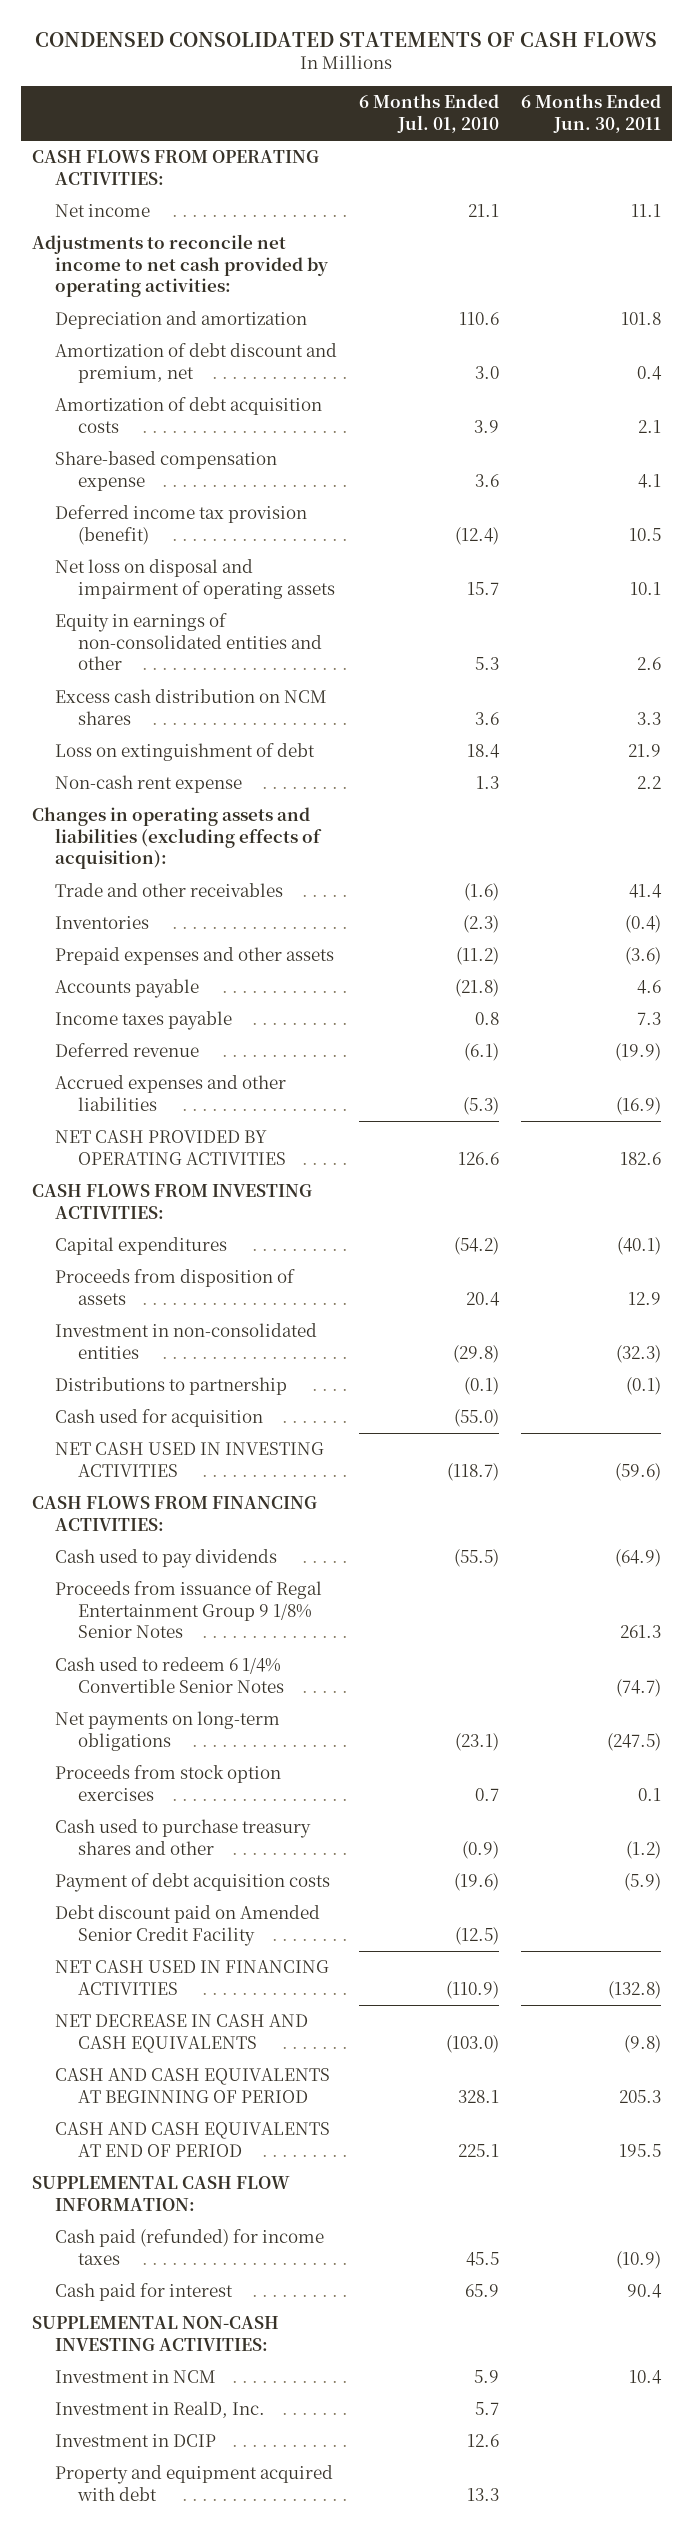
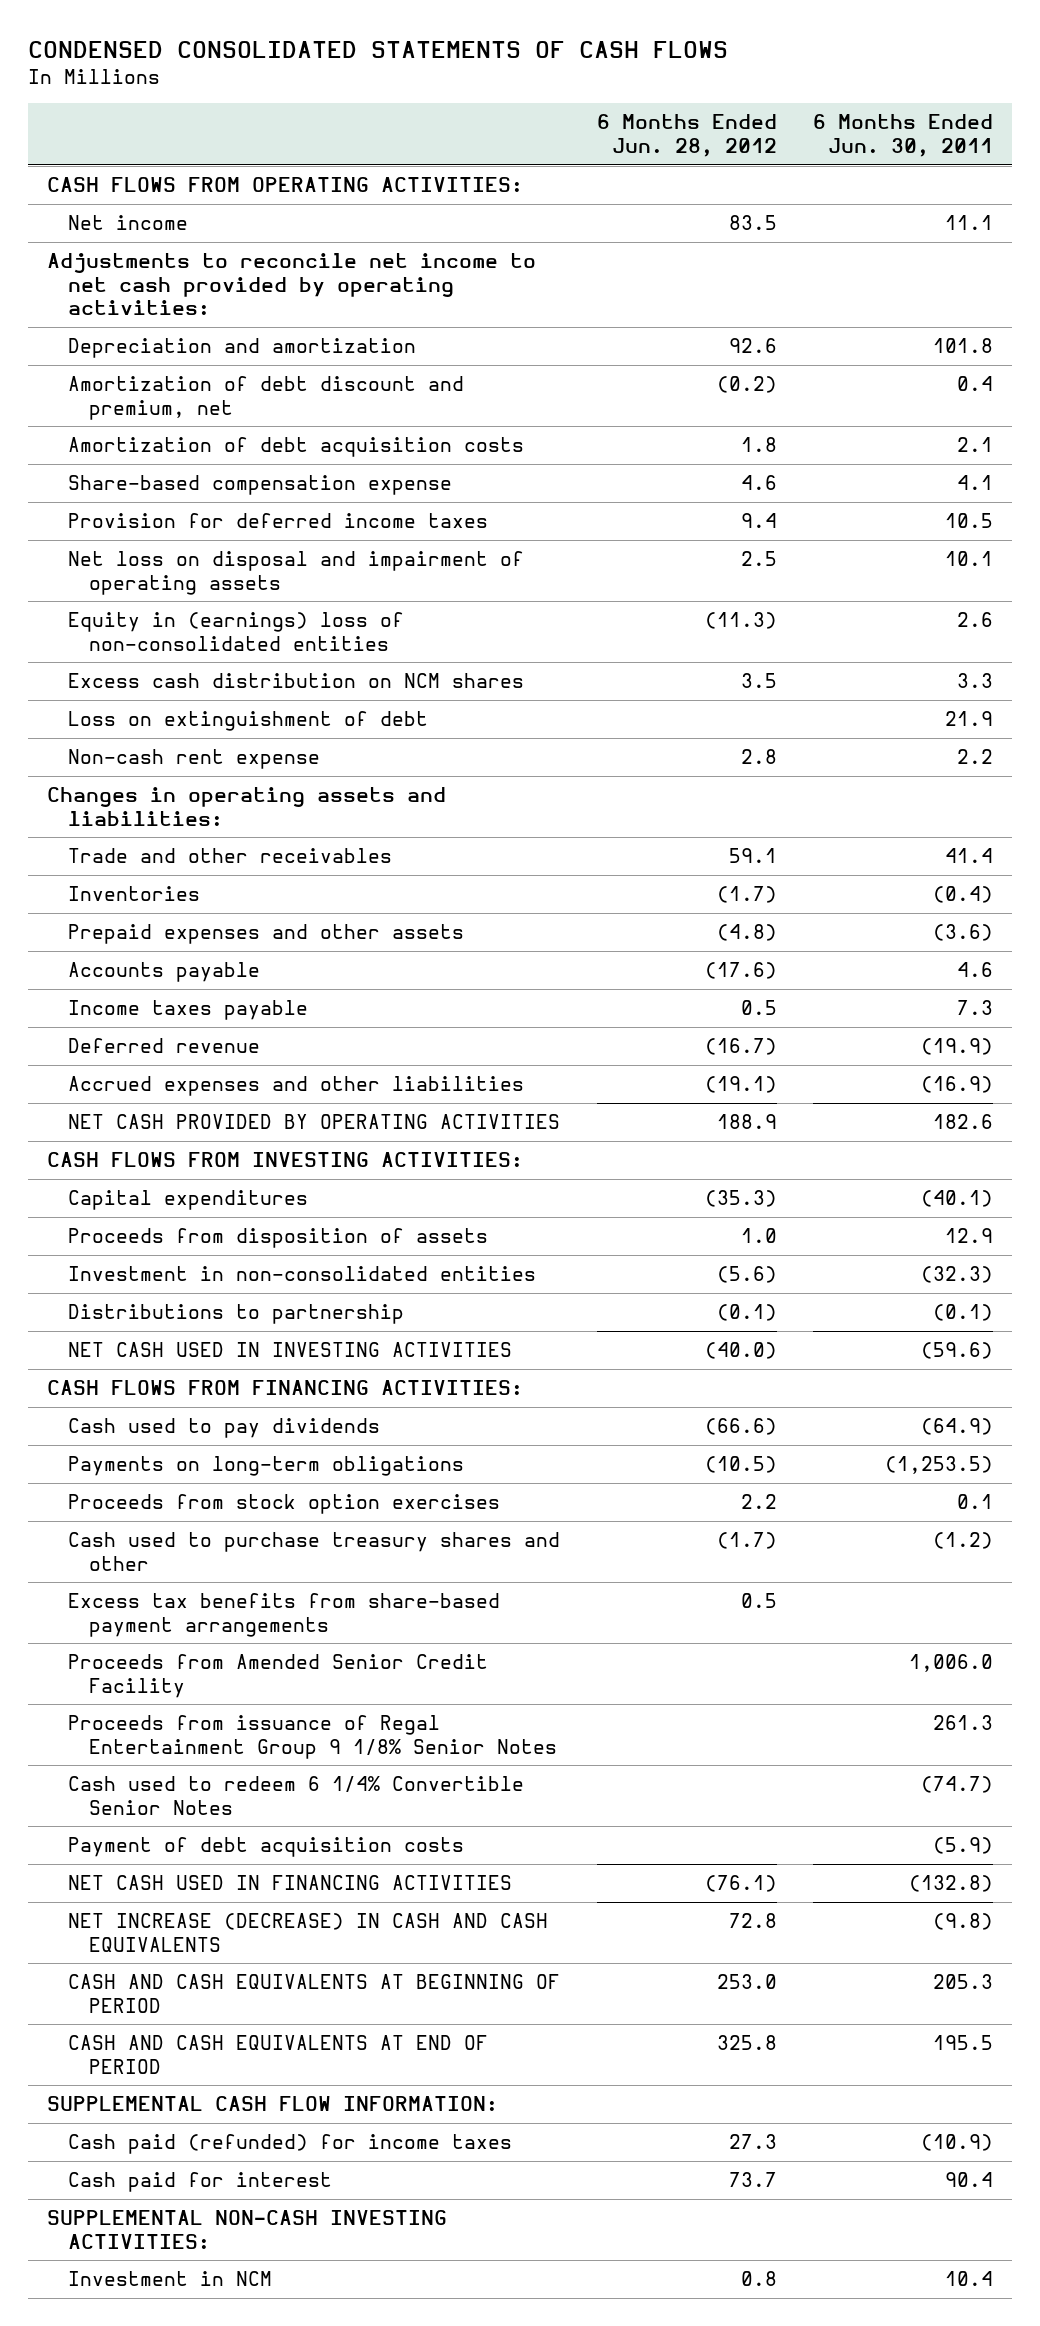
[358,94,499,133] 6 Months Ended Jul. 01, 2010 -> none
none -> [596,114,777,158] 6 Months Ended Jun. 28, 2012
[54,505,307,545] Deferred income tax provision (benefit) -> [67,513,488,529] Provision for deferred income taxes
[54,613,322,671] Equity in earnings of non-consolidated entities and other -> [67,612,404,651] Equity in (earnings) loss of non-consolidated entities
[31,807,322,870] Changes in operating assets and liabilities (excluding effects of acquisition): -> [46,787,446,826] Changes in operating assets and liabilities:
[54,1409,263,1428] Cash used for acquisition -> none
[54,1711,280,1751] Net payments on long-term obligations -> [67,1456,464,1477] Payments on long-term obligations
[606,1732,661,1751] (247.5) -> [885,1456,994,1475] (1,253.5)
none -> [67,1593,500,1637] Excess tax benefits from share-based payment arrangements
none -> [67,1654,488,1698] Proceeds from Amended Senior Credit Facility
[54,1581,322,1639] Proceeds from issuance of Regal Entertainment Group 9 1/8% Senior Notes -> [67,1715,557,1759] Proceeds from issuance of Regal Entertainment Group 9 1/8% Senior Notes
[54,1657,284,1693] Cash used to redeem 6 1/4% Convertible Senior Notes -> [67,1776,524,1815] Cash used to redeem 6 1/4% Convertible Senior Notes
[54,1905,320,1946] Debt discount paid on Amended Senior Credit Facility -> none
[54,2014,308,2053] NET DECREASE IN CASH AND CASH EQUIVALENTS -> [67,1913,548,1952] NET INCREASE (DECREASE) IN CASH AND CASH EQUIVALENTS
[54,2401,265,2419] Investment in RealD, Inc. -> none
[54,2434,216,2448] Investment in DCIP -> none
[54,2465,333,2501] Property and equipment acquired with debt -> none

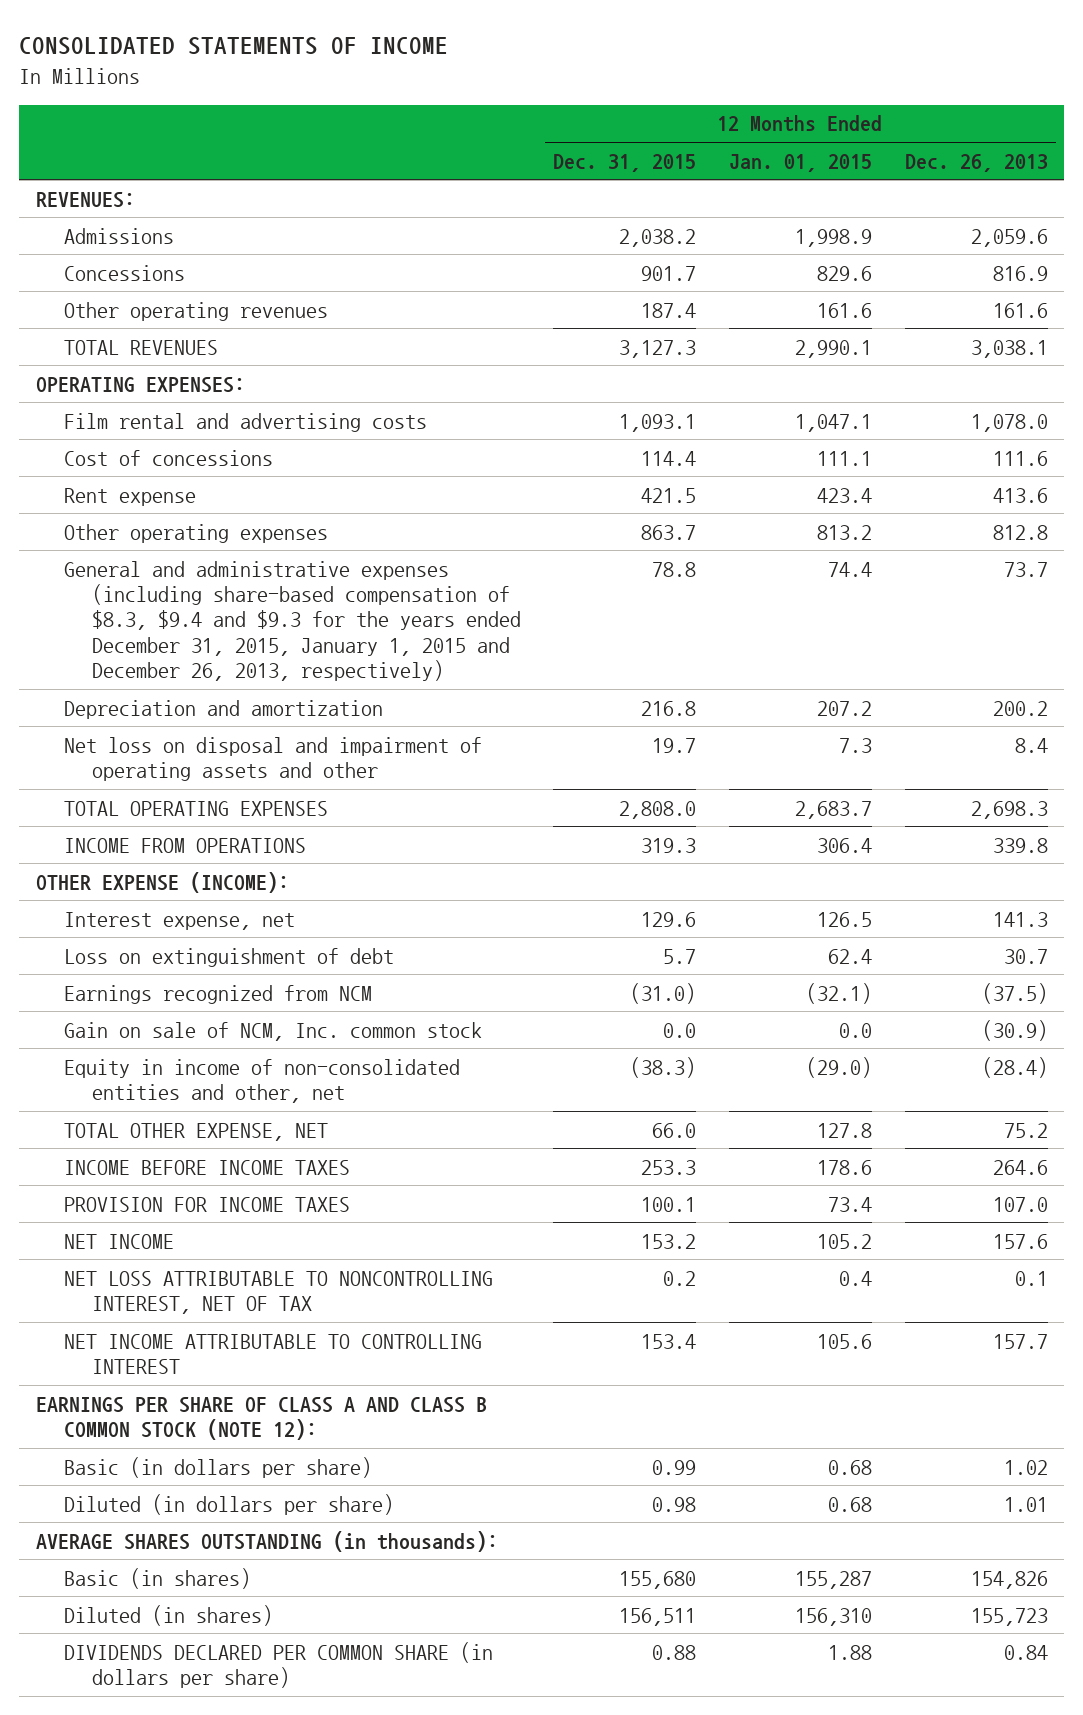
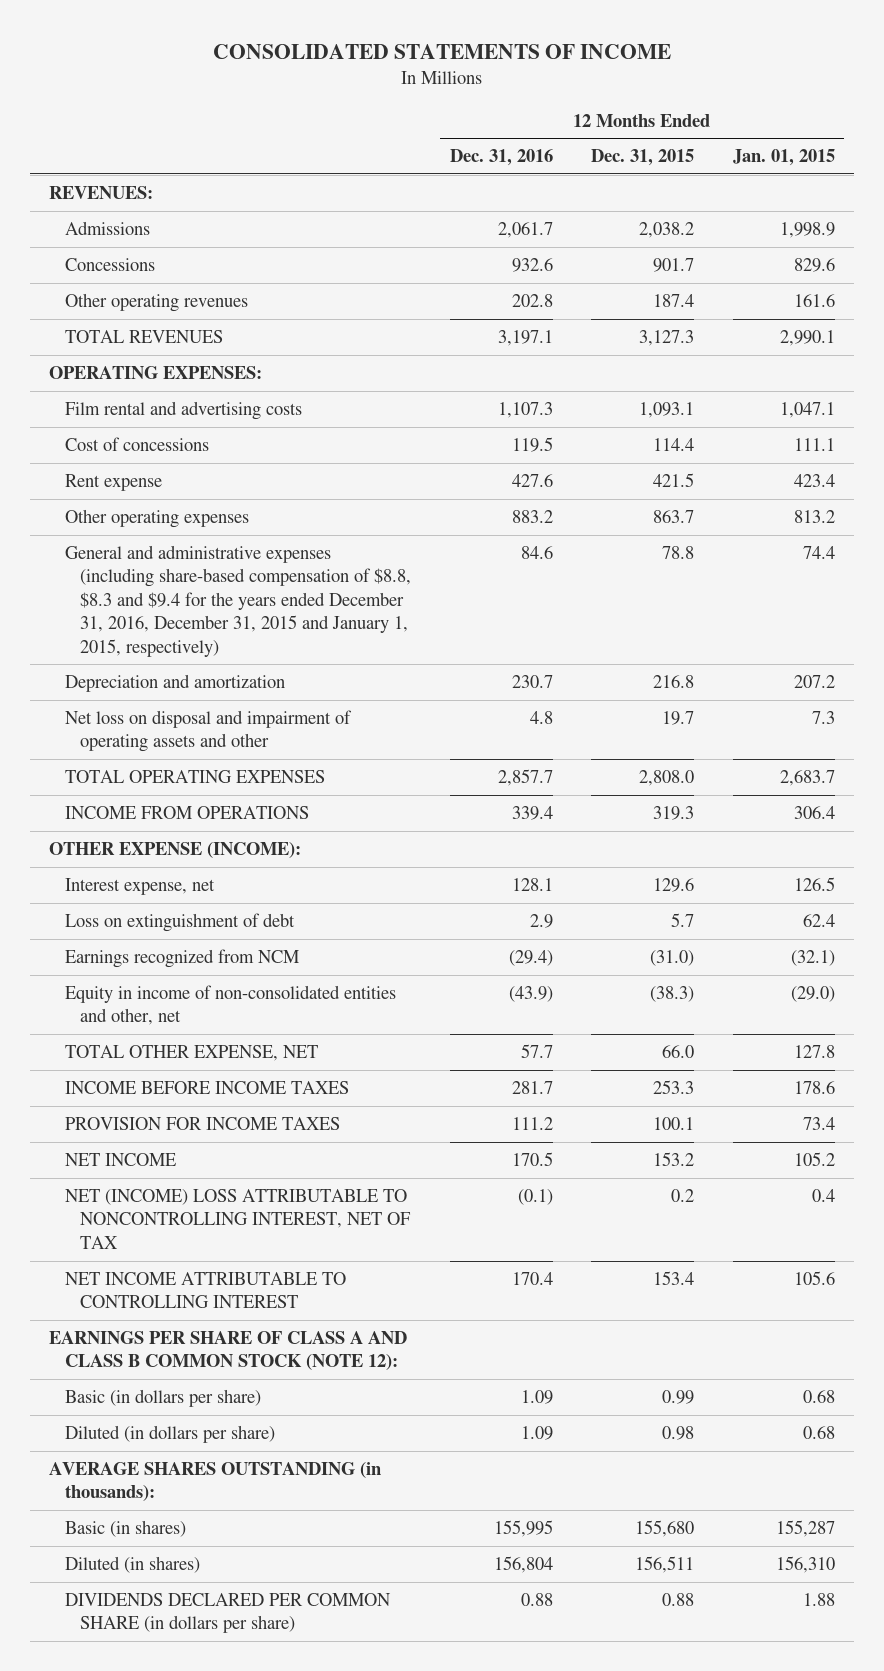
[904,153,1048,172] Dec. 26, 2013 -> none
none -> [449,149,553,167] Dec. 31, 2016
[63,560,521,682] General and administrative expenses (including share-based compensation of $8.3, $9.4 and $9.3 for the years ended December 31, 2015, January 1, 2015 and December 26, 2013, respectively) -> [64,545,412,657] General and administrative expenses (including share-based compensation of $8.8, $8.3 and $9.4 for the years ended December 31, 2016, December 31, 2015 and January 1, 2015, respectively)
[63,1021,482,1041] Gain on sale of NCM, Inc. common stock -> none
[63,1270,493,1314] NET LOSS ATTRIBUTABLE TO NONCONTROLLING INTEREST, NET OF TAX -> [64,1189,412,1249] NET (INCOME) LOSS ATTRIBUTABLE TO NONCONTROLLING INTEREST, NET OF TAX

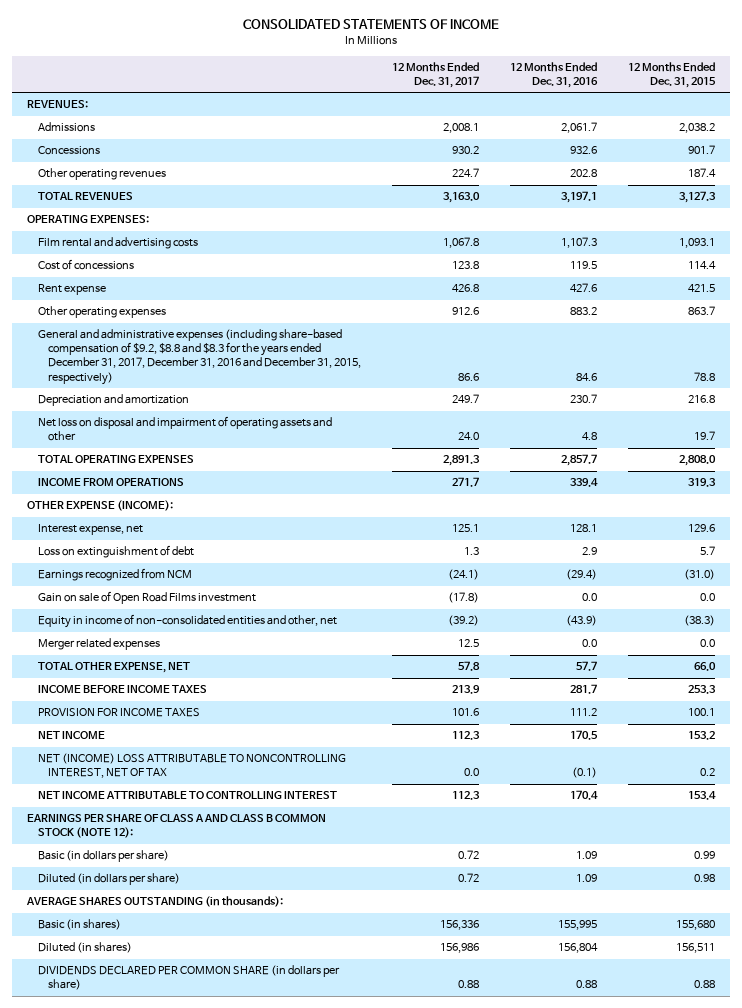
[732,149,835,167] Jan. 01, 2015 -> none
none -> [392,61,480,89] 12 Months Ended Dec. 31, 2017
[64,545,412,657] General and administrative expenses (including share-based compensation of $8.8, $8.3 and $9.4 for the years ended December 31, 2016, December 31, 2015 and January 1, 2015, respectively) -> [37,329,362,385] General and administrative expenses (including share-based compensation of $9.2, $8.8 and $8.3 for the years ended December 31, 2017, December 31, 2016 and December 31, 2015, respectively)
none -> [37,591,256,605] Gain on sale of Open Road Films investment
none -> [37,638,160,651] Merger related expenses

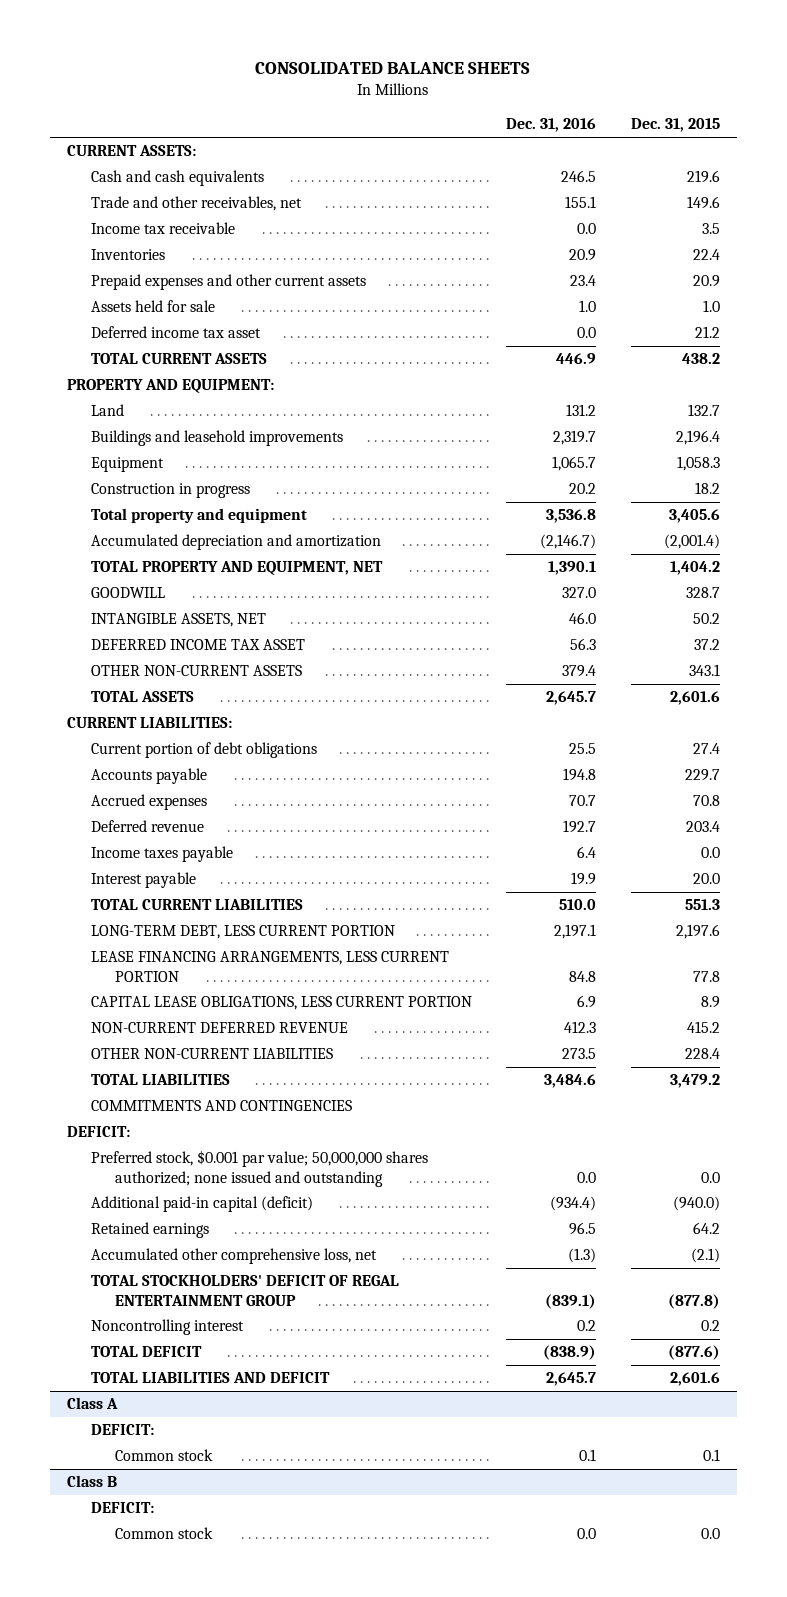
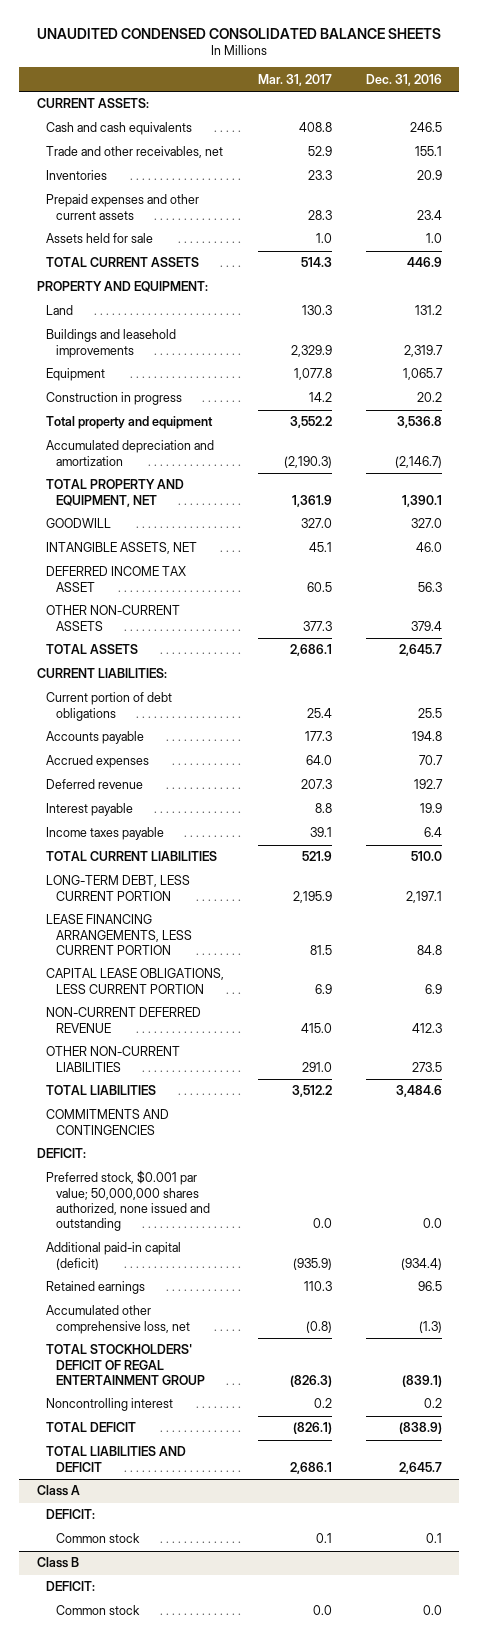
[255,62,531,75] CONSOLIDATED BALANCE SHEETS -> [37,27,442,39] UNAUDITED CONDENSED CONSOLIDATED BALANCE SHEETS
[630,118,720,133] Dec. 31, 2015 -> none
none -> [258,73,333,86] Mar. 31, 2017
[91,222,236,235] Income tax receivable -> none
[91,326,262,339] Deferred income tax asset -> none
[91,846,234,863] Income taxes payable -> [46,827,165,841] Income taxes payable
[91,1150,429,1187] Preferred stock, $0.001 par value; 50,000,000 shares authorized; none issued and outstanding -> [46,1170,210,1232] Preferred stock, $0.001 par value; 50,000,000 shares authorized, none issued and outstanding

